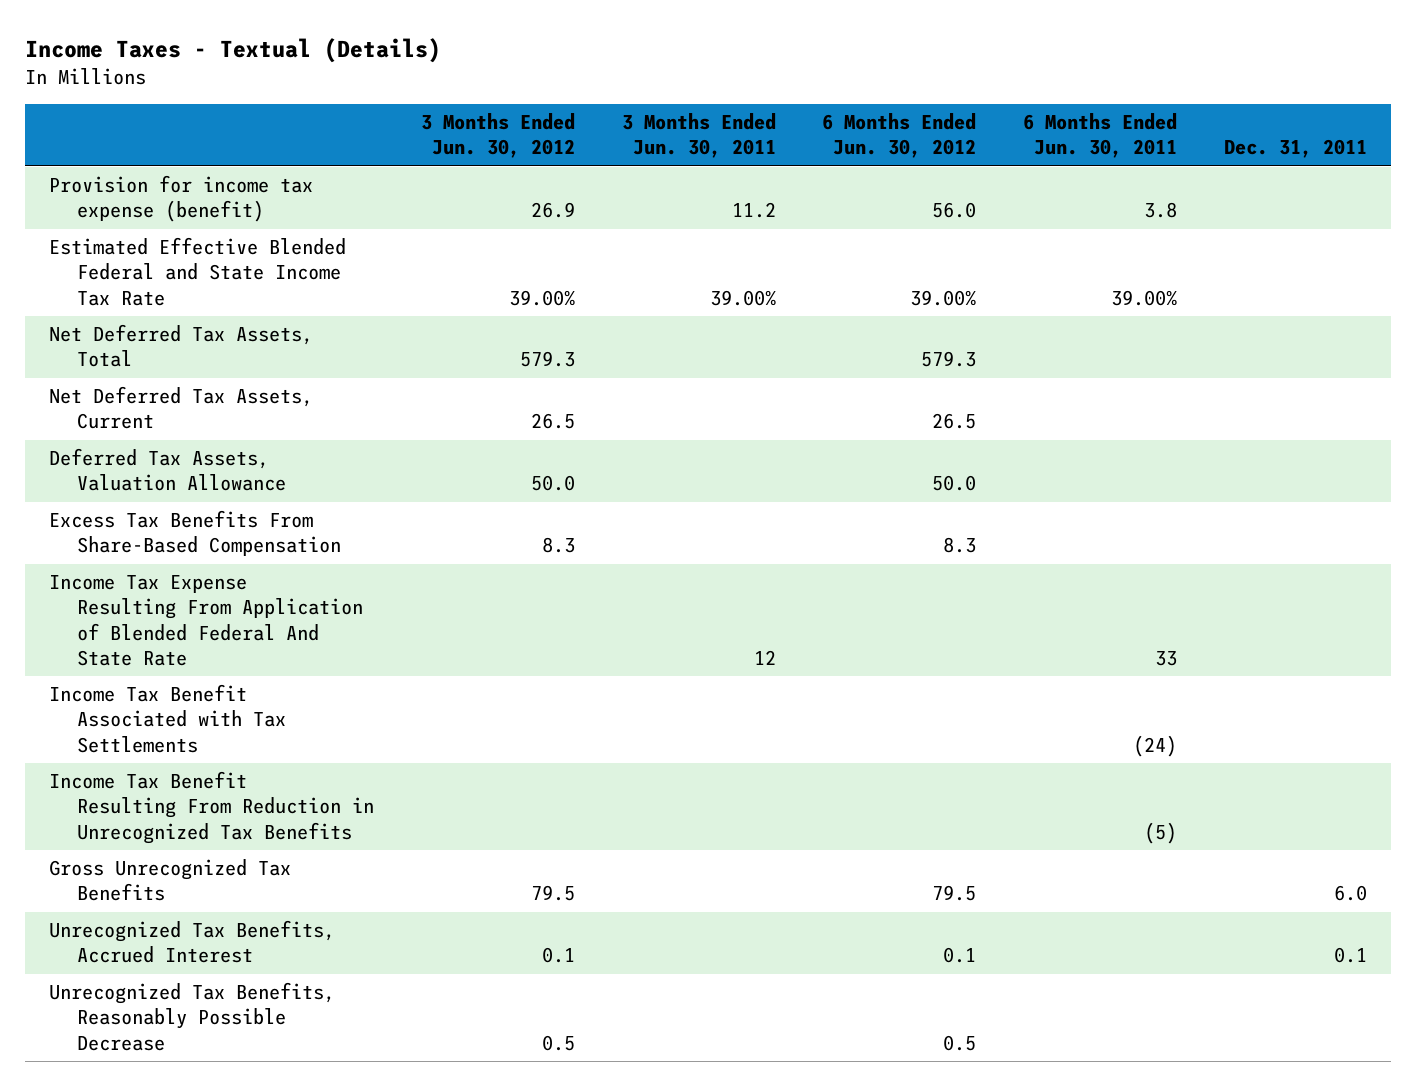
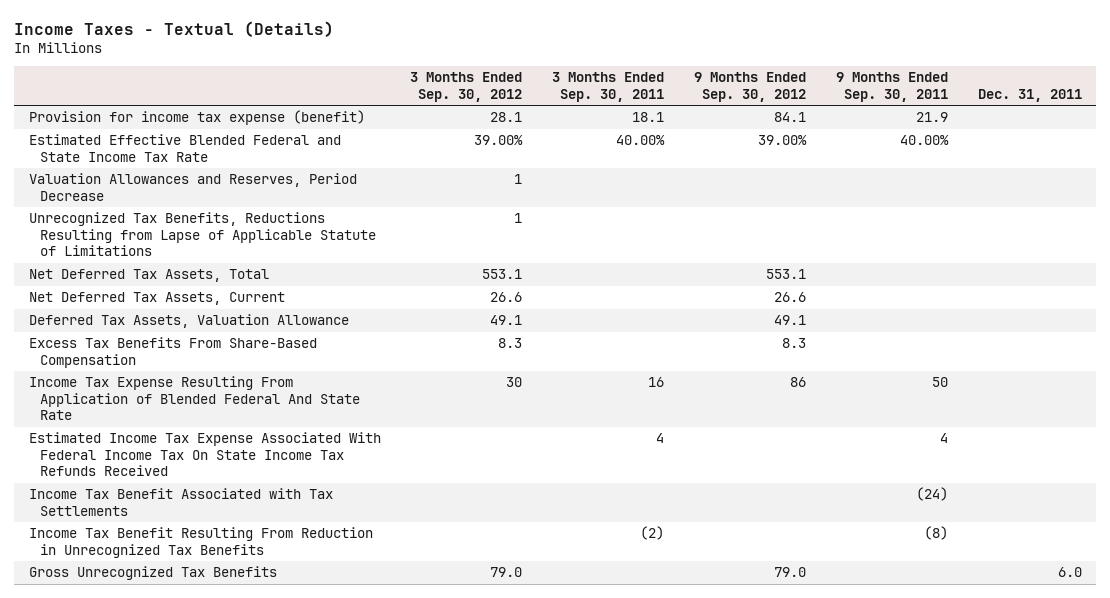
[420,113,575,159] 3 Months Ended Jun. 30, 2012 -> none
[621,113,776,159] 3 Months Ended Jun. 30, 2011 -> none
[822,113,977,159] 6 Months Ended Jun. 30, 2012 -> none
[1023,113,1178,159] 6 Months Ended Jun. 30, 2011 -> none
none -> [410,72,523,102] 3 Months Ended Sep. 30, 2012
none -> [552,72,665,102] 3 Months Ended Sep. 30, 2011
none -> [693,72,806,102] 9 Months Ended Sep. 30, 2012
none -> [835,72,948,102] 9 Months Ended Sep. 30, 2011
none -> [28,173,357,201] Valuation Allowances and Reserves, Period Decrease
none -> [28,212,377,257] Unrecognized Tax Benefits, Reductions Resulting from Lapse of Applicable Statute of Limitations
none -> [28,432,381,477] Estimated Income Tax Expense Associated With Federal Income Tax On State Income Tax Refunds Received
[48,920,335,964] Unrecognized Tax Benefits, Accrued Interest -> none
[48,982,335,1051] Unrecognized Tax Benefits, Reasonably Possible Decrease -> none

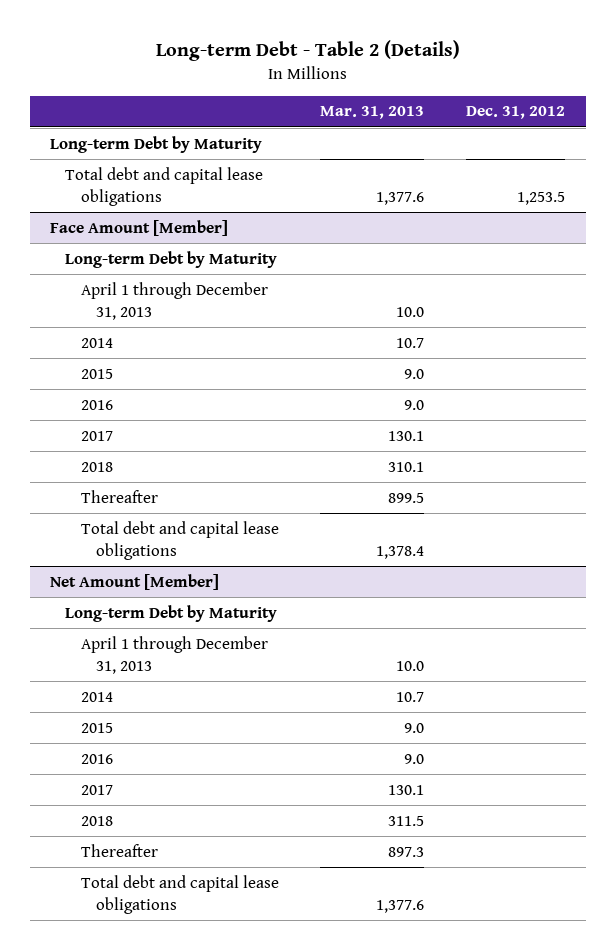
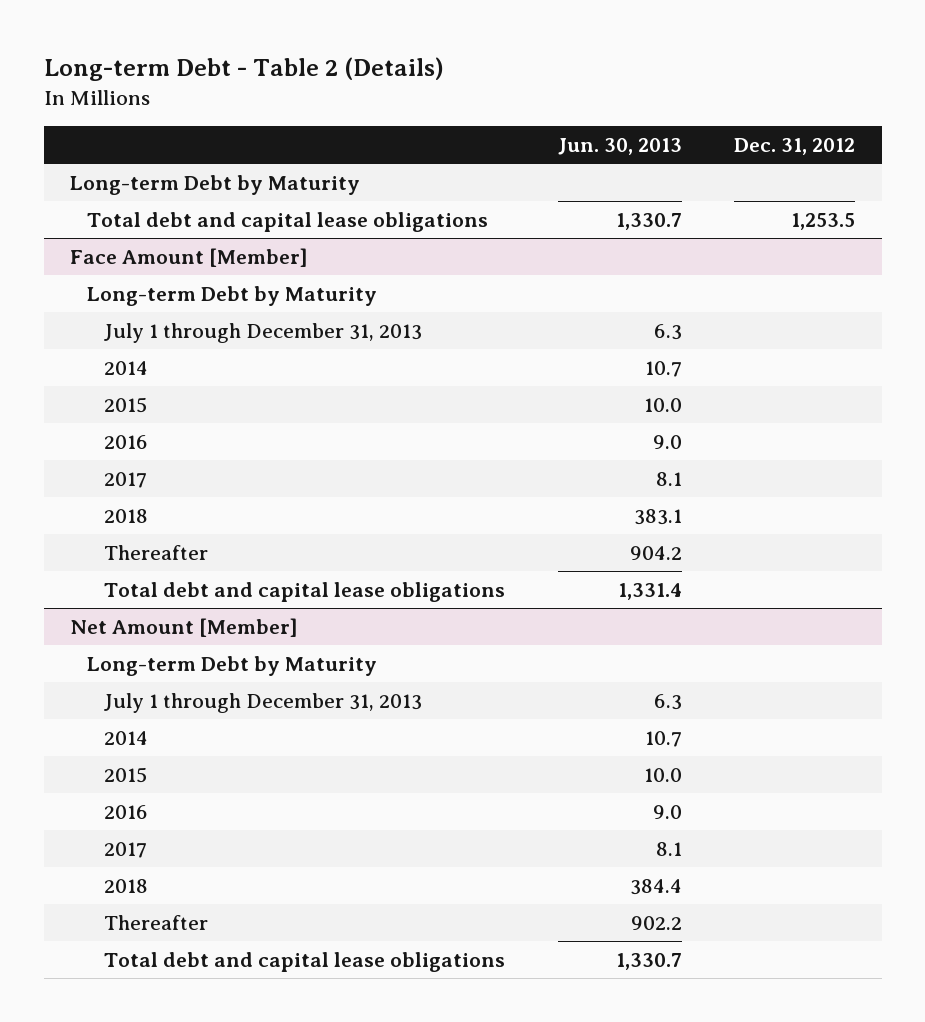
[320,106,425,120] Mar. 31, 2013 -> none
none -> [557,137,682,155] Jun. 30, 2013
[80,281,268,320] April 1 through December 31, 2013 -> [104,322,423,343] July 1 through December 31, 2013
[80,635,268,674] April 1 through December 31, 2013 -> [104,692,423,713] July 1 through December 31, 2013

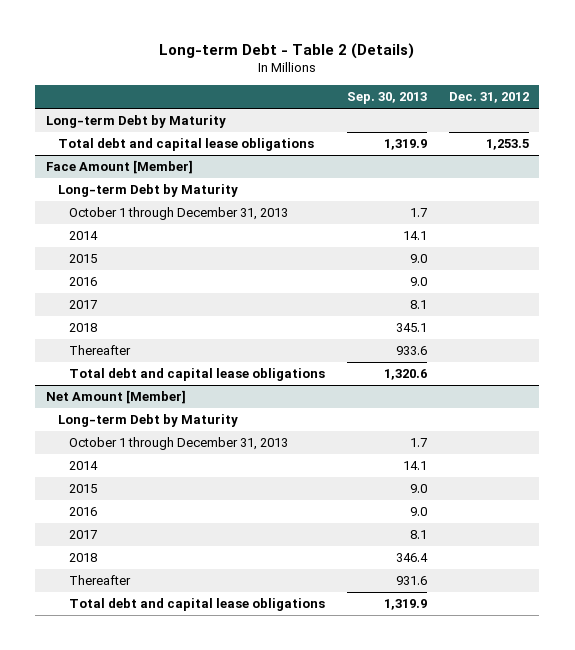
[557,137,682,155] Jun. 30, 2013 -> none
none -> [347,92,428,105] Sep. 30, 2013
[104,322,423,343] July 1 through December 31, 2013 -> [69,206,289,220] October 1 through December 31, 2013
[104,692,423,713] July 1 through December 31, 2013 -> [69,436,289,450] October 1 through December 31, 2013

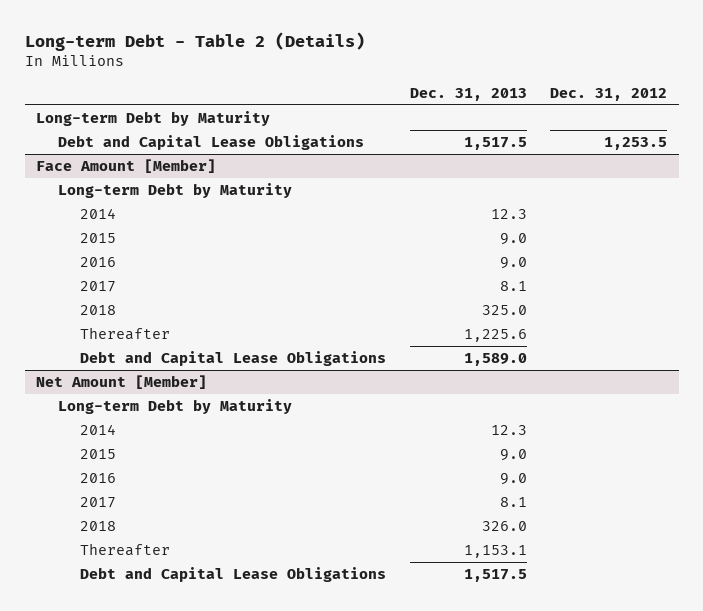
[347,92,428,105] Sep. 30, 2013 -> none
none -> [409,87,527,101] Dec. 31, 2013
[57,137,314,151] Total debt and capital lease obligations -> [58,135,365,151] Debt and Capital Lease Obligations
[69,206,289,220] October 1 through December 31, 2013 -> none
[69,367,326,381] Total debt and capital lease obligations -> [80,351,387,367] Debt and Capital Lease Obligations
[69,436,289,450] October 1 through December 31, 2013 -> none
[69,597,326,611] Total debt and capital lease obligations -> [80,567,387,583] Debt and Capital Lease Obligations

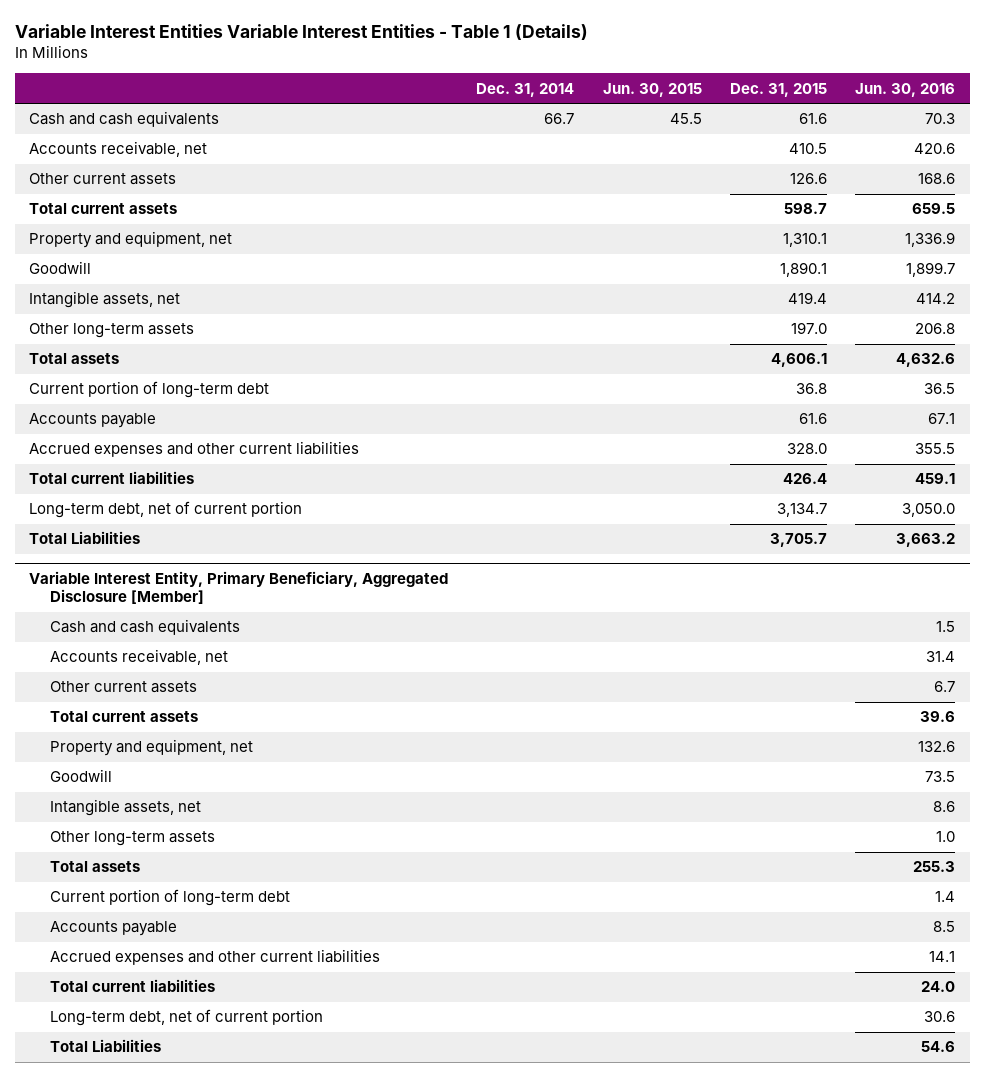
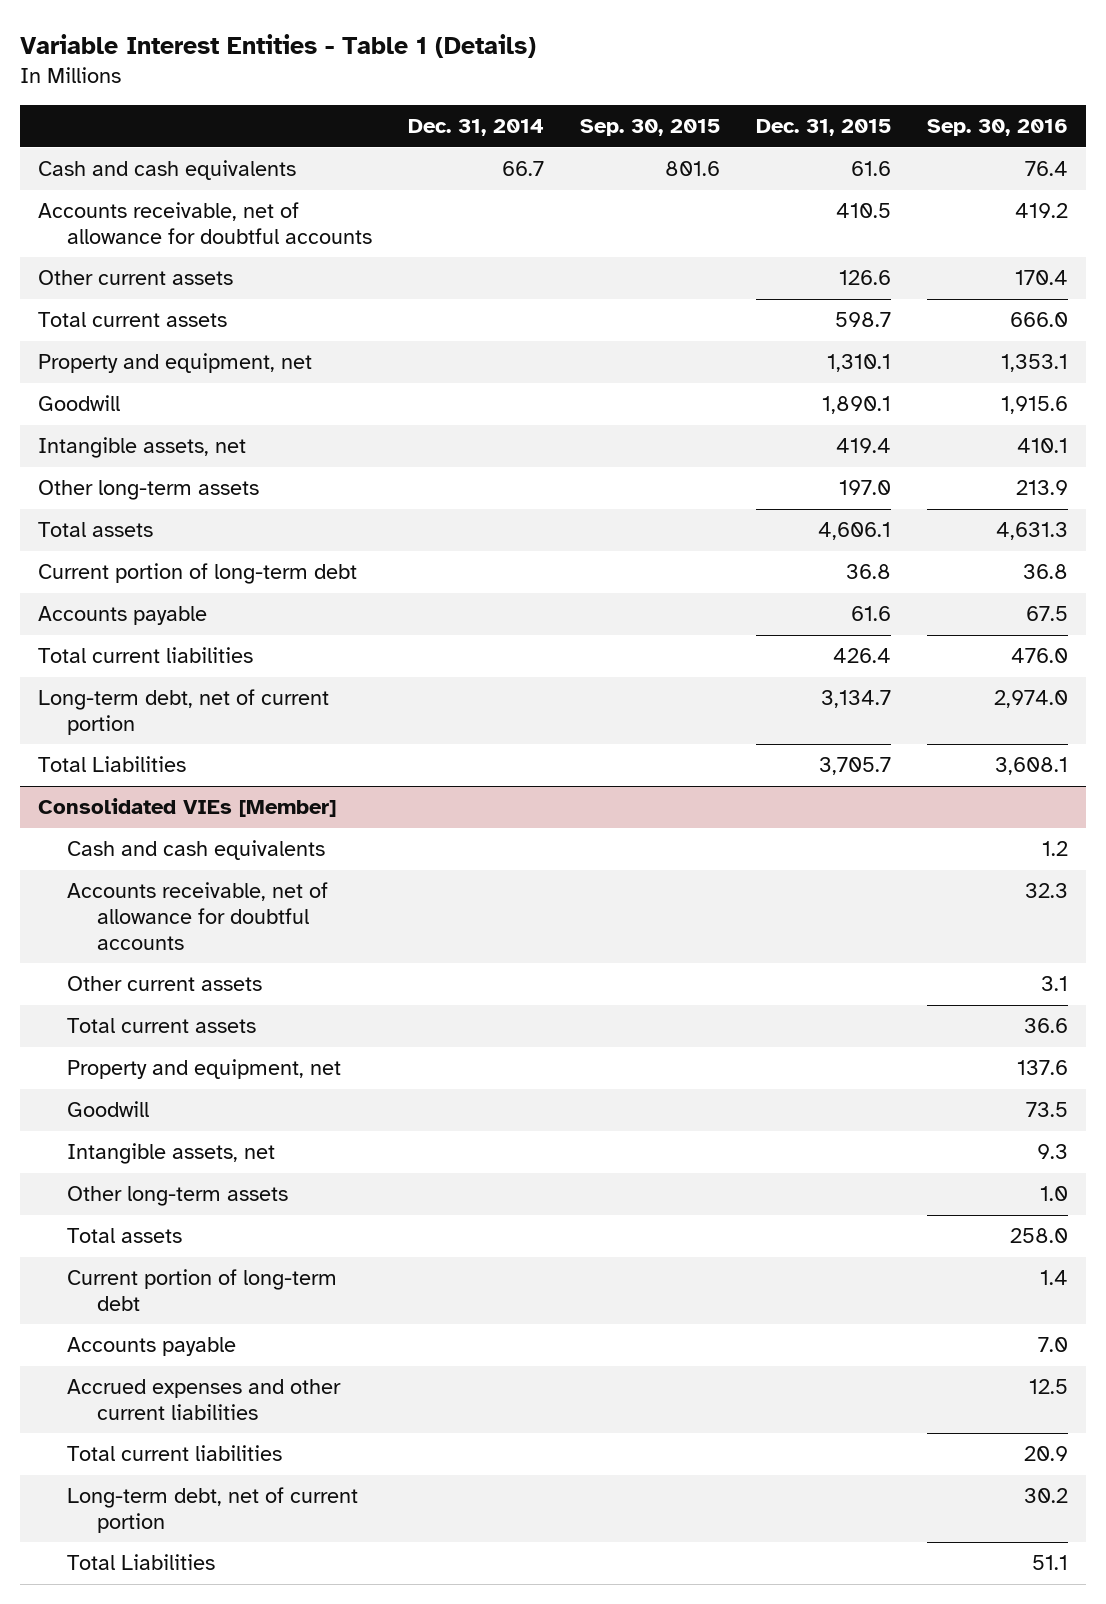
[14,24,588,41] Variable Interest Entities Variable Interest Entities - Table 1 (Details) -> [19,33,536,58] Variable Interest Entities - Table 1 (Details)
[602,82,702,97] Jun. 30, 2015 -> none
[855,82,956,97] Jun. 30, 2016 -> none
none -> [580,119,721,137] Sep. 30, 2015
none -> [927,119,1069,137] Sep. 30, 2016
[29,141,208,158] Accounts receivable, net -> [37,202,373,245] Accounts receivable, net of allowance for doubtful accounts
[29,441,360,458] Accrued expenses and other current liabilities -> none
[29,570,449,605] Variable Interest Entity, Primary Beneficiary, Aggregated Disclosure [Member] -> [37,798,336,818] Consolidated VIEs [Member]
[50,649,229,666] Accounts receivable, net -> [67,882,329,950] Accounts receivable, net of allowance for doubtful accounts

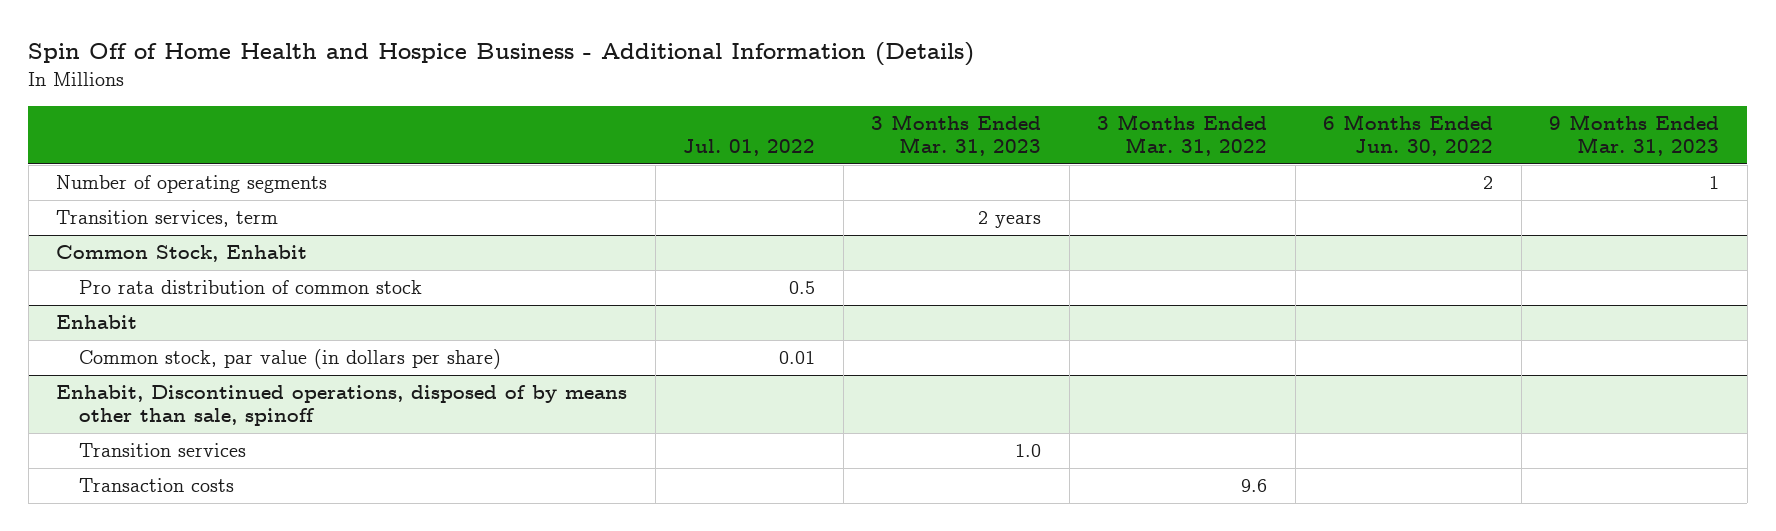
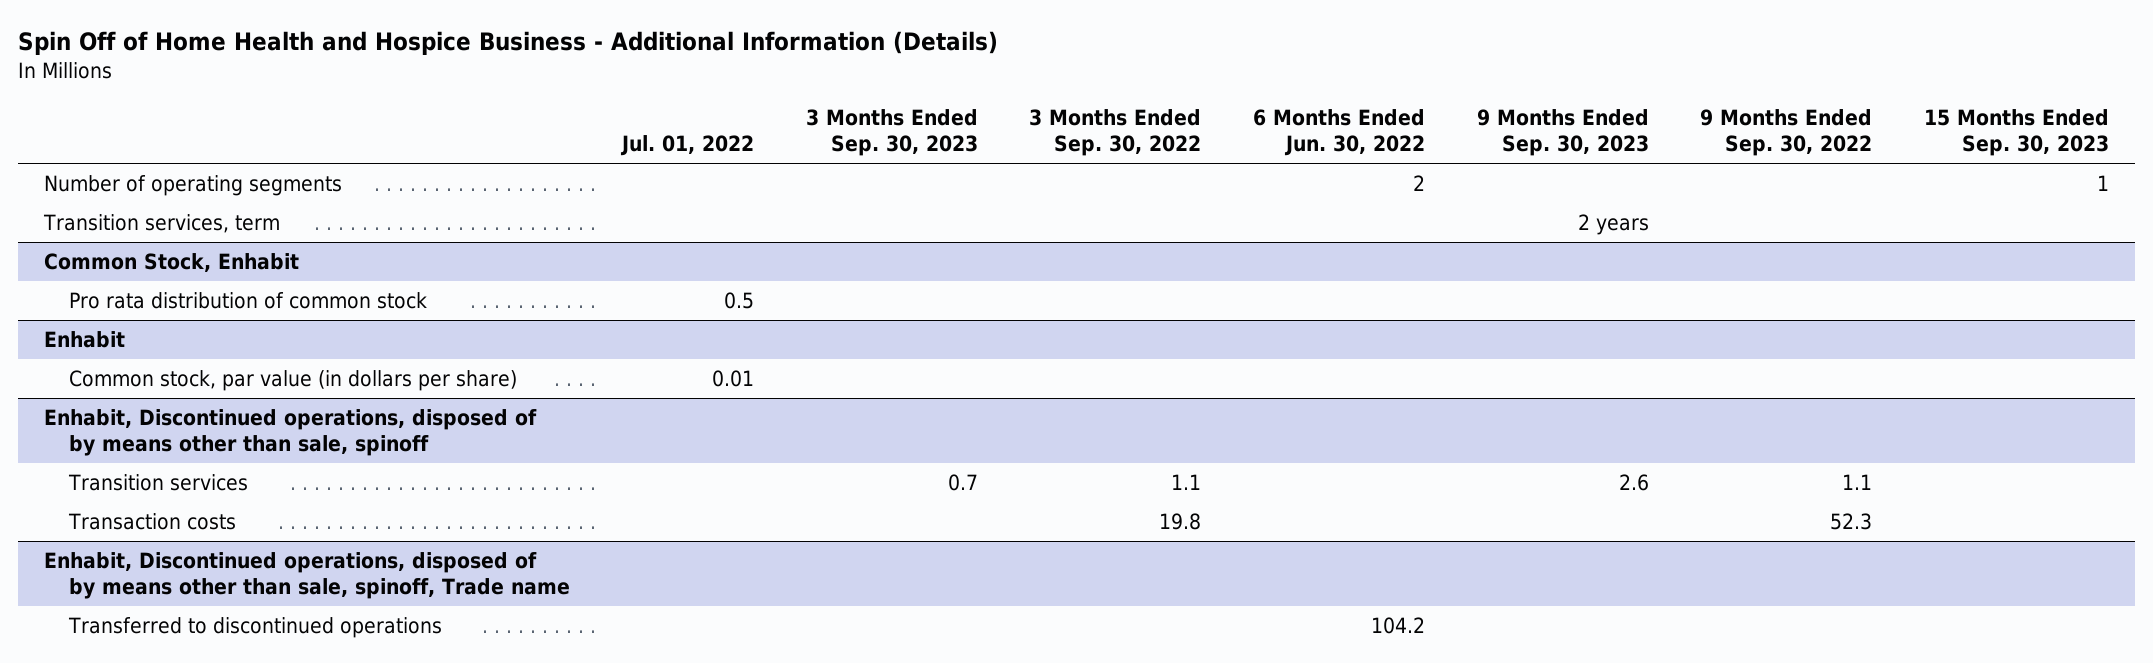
[871,114,1042,157] 3 Months Ended Mar. 31, 2023 -> none
[1097,114,1268,157] 3 Months Ended Mar. 31, 2022 -> none
[1549,114,1720,157] 9 Months Ended Mar. 31, 2023 -> none
none -> [805,109,978,157] 3 Months Ended Sep. 30, 2023
none -> [1029,109,1202,157] 3 Months Ended Sep. 30, 2022
none -> [1476,109,1649,157] 9 Months Ended Sep. 30, 2023
none -> [1700,109,1873,157] 9 Months Ended Sep. 30, 2022
none -> [1923,109,2109,157] 15 Months Ended Sep. 30, 2023
none -> [44,551,571,599] Enhabit, Discontinued operations, disposed of by means other than sale, spinoff, Trade name
none -> [68,616,443,638] Transferred to discontinued operations

